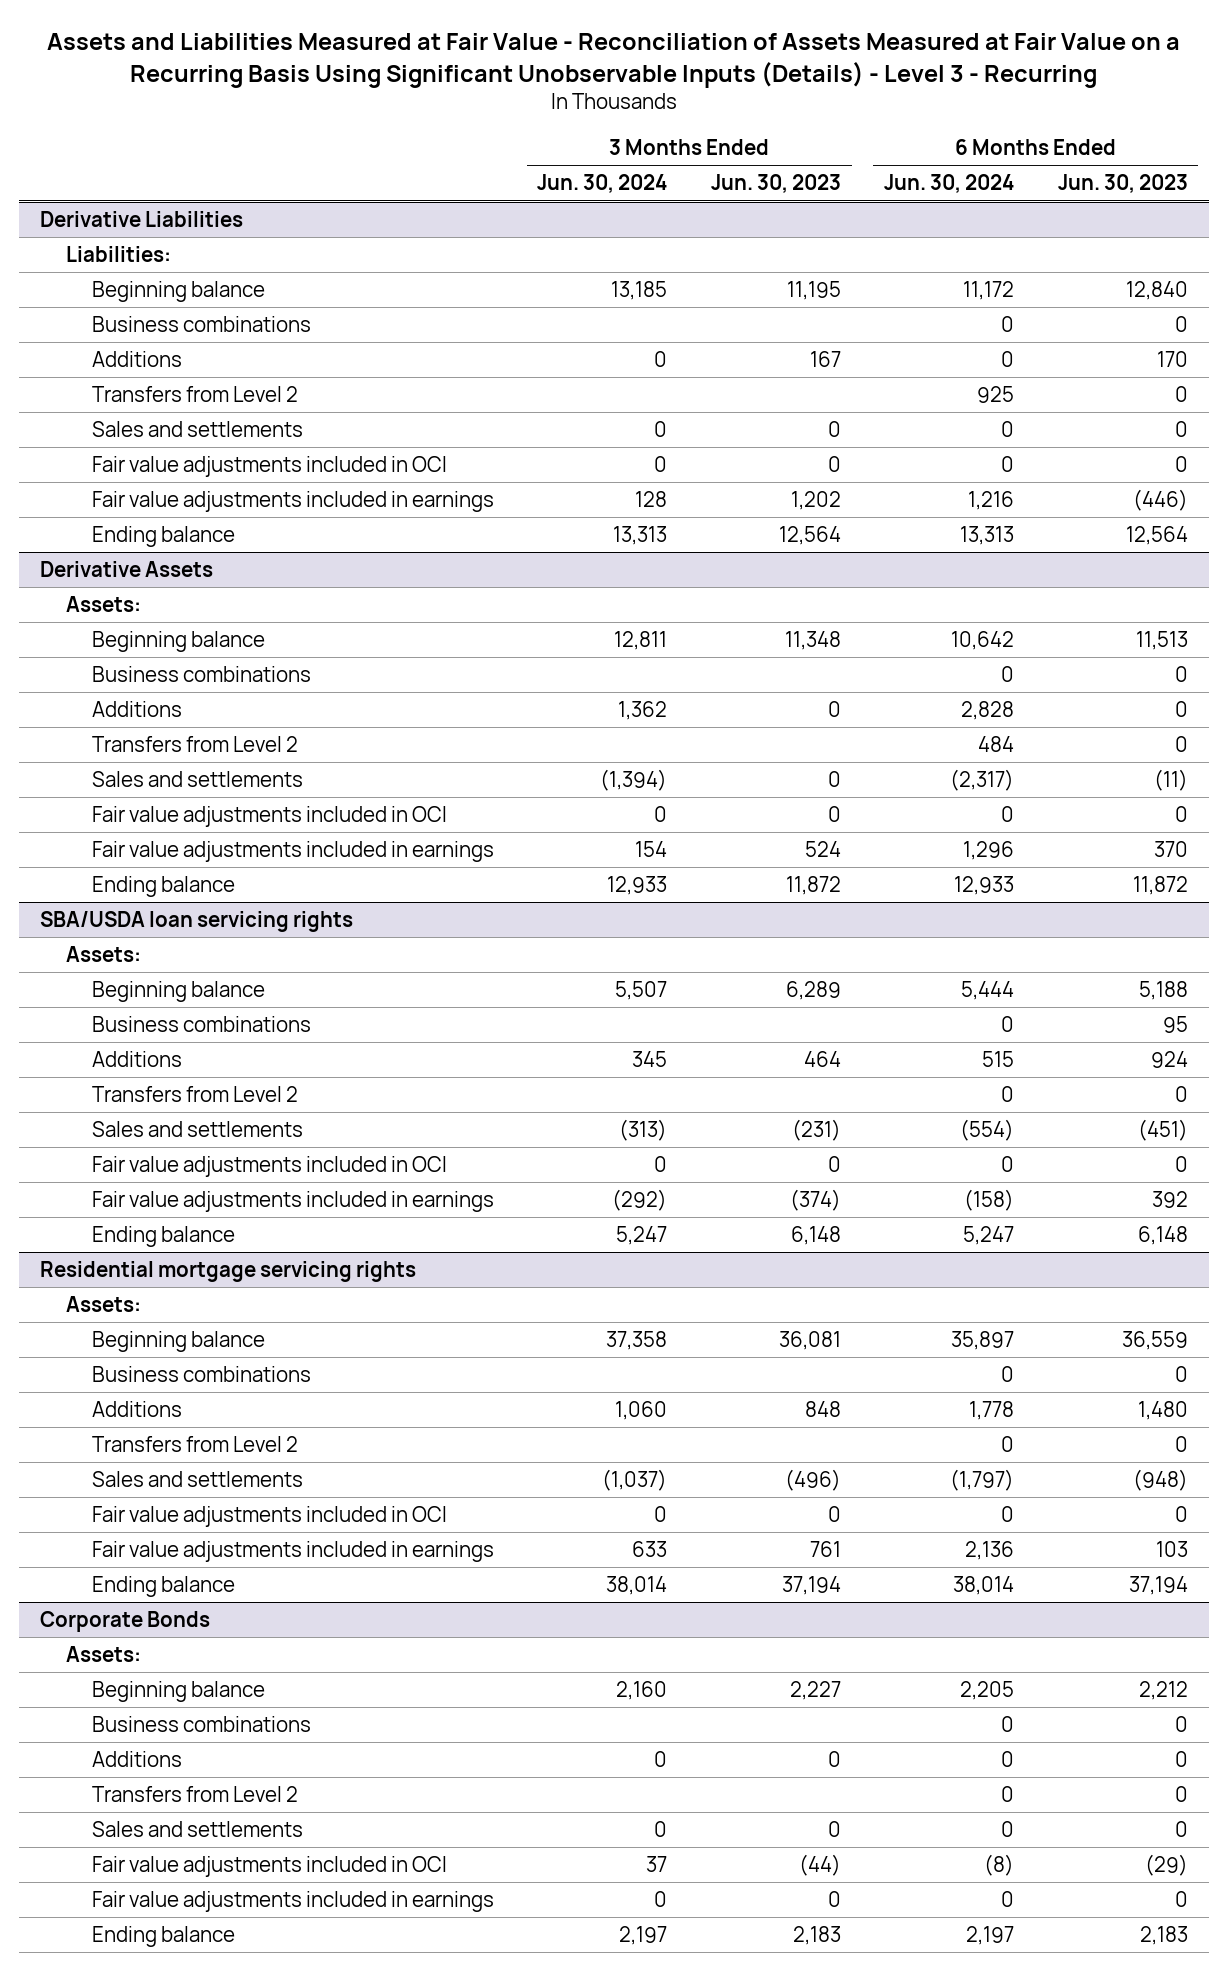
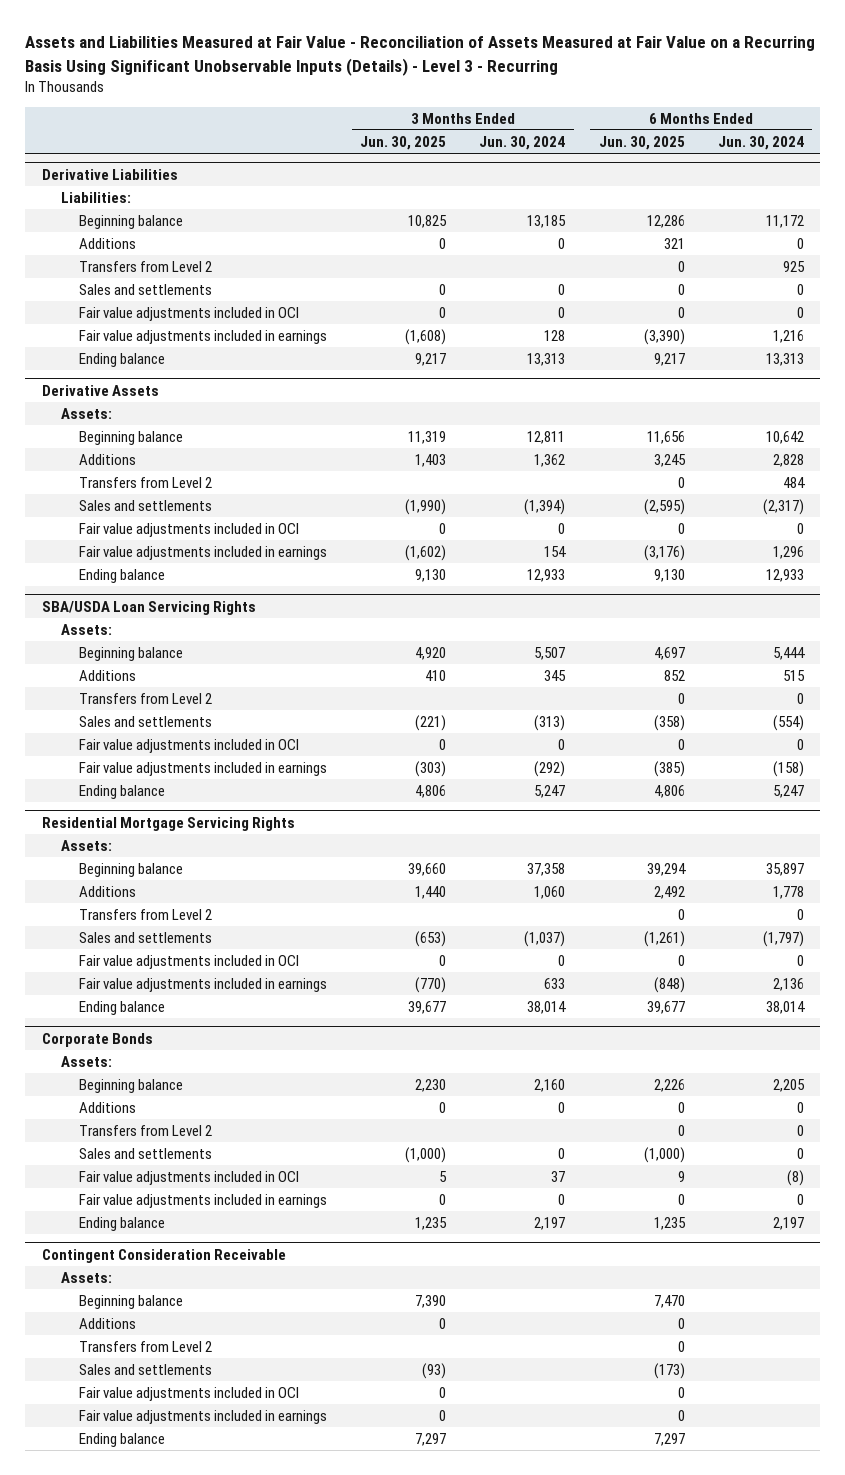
[710,174,841,194] Jun. 30, 2023 -> none
[1057,174,1188,194] Jun. 30, 2023 -> none
none -> [360,135,447,150] Jun. 30, 2025
none -> [598,135,685,150] Jun. 30, 2025
[92,316,312,333] Business combinations -> none
[92,666,312,683] Business combinations -> none
[40,911,354,933] SBA/USDA loan servicing rights -> [41,600,256,615] SBA/USDA Loan Servicing Rights
[92,1016,312,1033] Business combinations -> none
[40,1261,417,1283] Residential mortgage servicing rights -> [41,816,295,831] Residential Mortgage Servicing Rights
[92,1366,312,1383] Business combinations -> none
[92,1716,312,1733] Business combinations -> none
none -> [41,1248,286,1263] Contingent Consideration Receivable
none -> [60,1271,112,1283] Assets:
none -> [79,1294,184,1309] Beginning balance
none -> [79,1317,137,1329] Additions
none -> [79,1340,213,1352] Transfers from Level 2
none -> [79,1363,213,1375] Sales and settlements
none -> [79,1386,300,1401] Fair value adjustments included in OCI
none -> [79,1409,328,1424] Fair value adjustments included in earnings
none -> [79,1432,166,1447] Ending balance

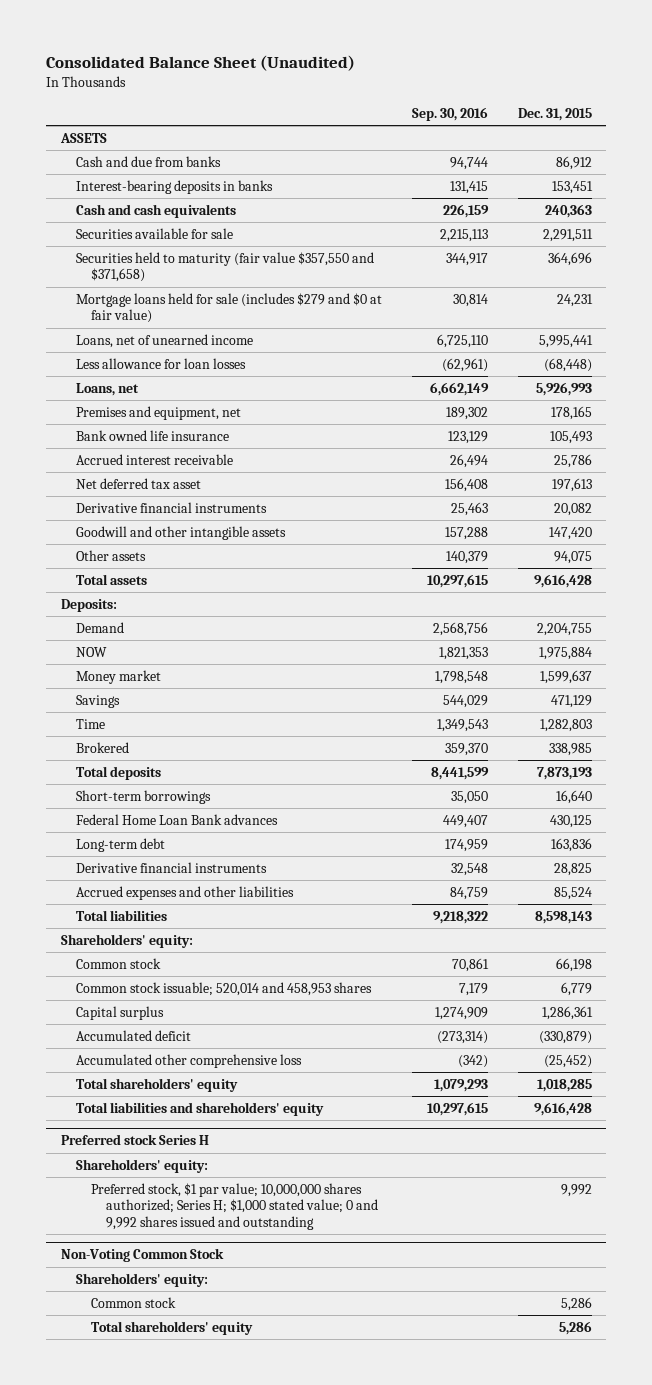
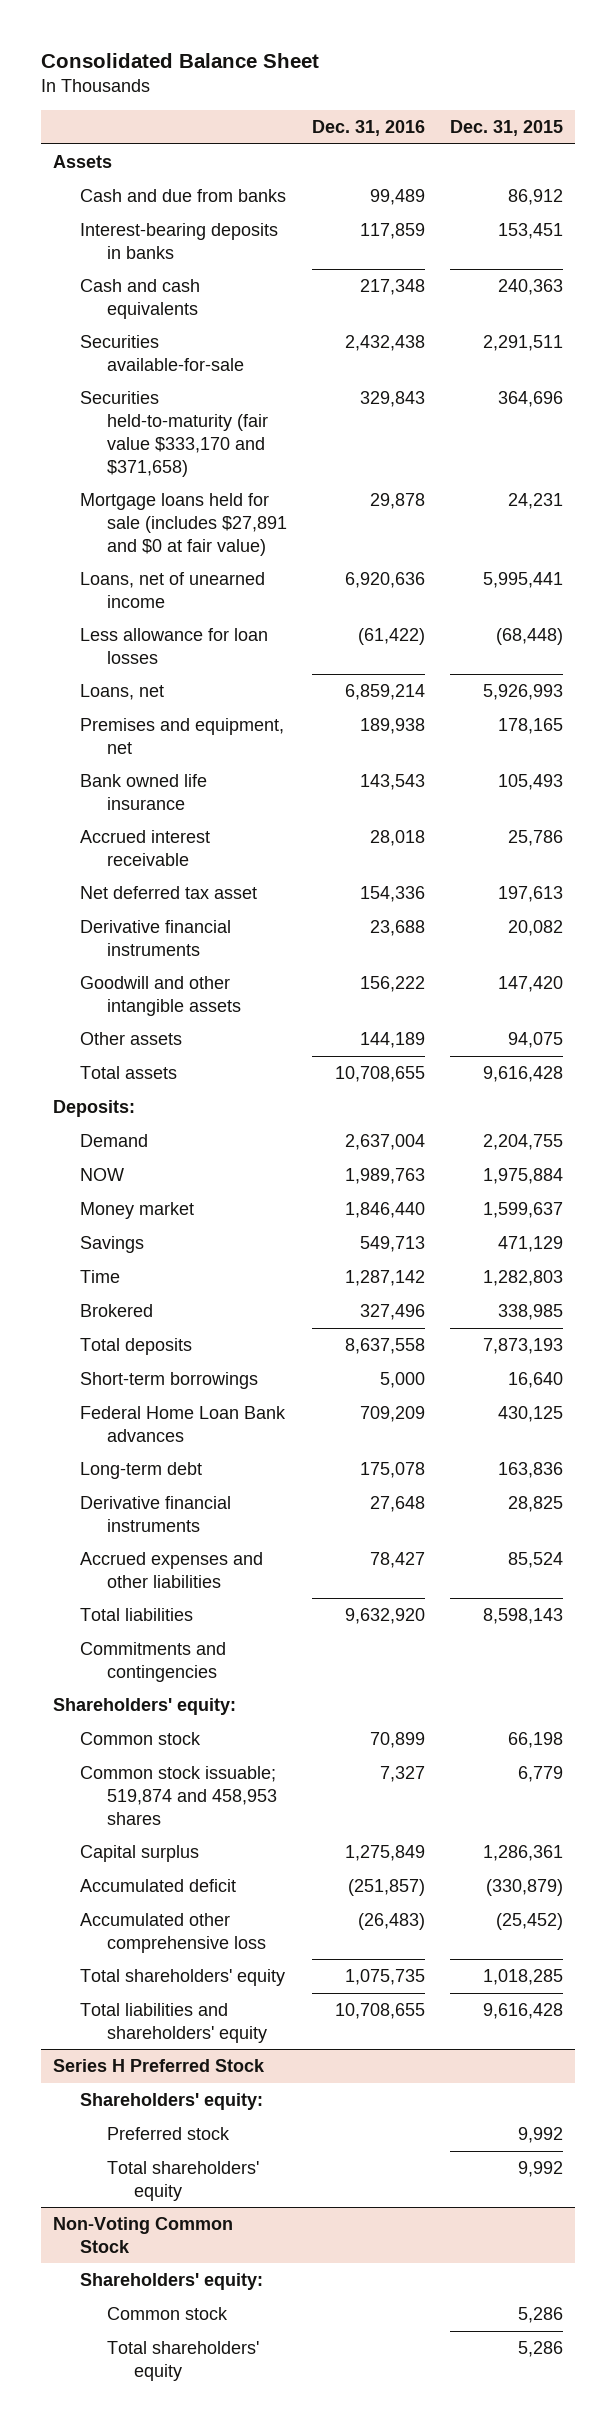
[45,54,355,71] Consolidated Balance Sheet (Unaudited) -> [40,53,319,69] Consolidated Balance Sheet
[411,106,488,121] Sep. 30, 2016 -> none
none -> [311,120,425,137] Dec. 31, 2016
[59,132,107,143] ASSETS -> [53,154,113,168] Assets
[75,227,233,239] Securities available for sale -> [80,334,244,371] Securities available-for-sale
[75,251,374,283] Securities held to maturity (fair value $357,550 and $371,658) -> [80,390,268,477] Securities held-to-maturity (fair value $333,170 and $371,658)
[75,292,382,324] Mortgage loans held for sale (includes $279 and $0 at fair value) -> [80,492,287,556] Mortgage loans held for sale (includes $27,891 and $0 at fair value)
none -> [80,1641,227,1682] Commitments and contingencies
[75,981,372,996] Common stock issuable; 520,014 and 458,953 shares -> [80,1765,277,1825] Common stock issuable; 519,874 and 458,953 shares
[60,1134,209,1146] Preferred stock Series H -> [53,2058,266,2072] Series H Preferred Stock
[91,1182,379,1231] Preferred stock, $1 par value; 10,000,000 shares authorized; Series H; $1,000 stated value; 0 and 9,992 shares issued and outstanding -> [106,2126,230,2140] Preferred stock
none -> [106,2160,259,2201] Total shareholders' equity

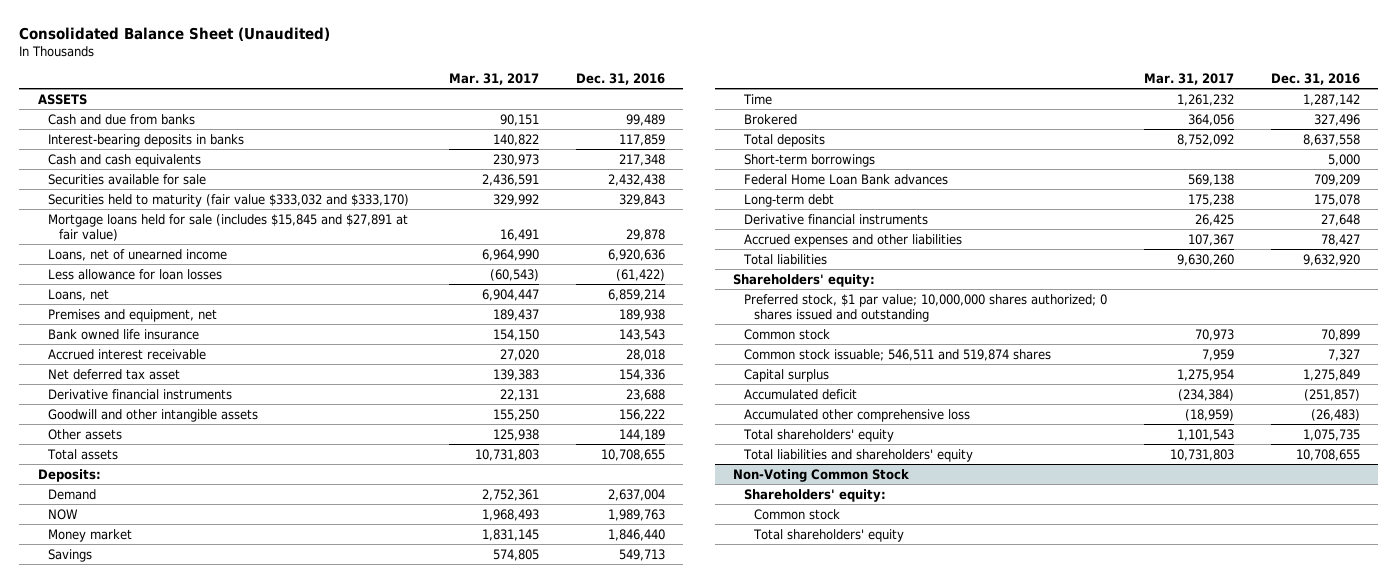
[40,53,319,69] Consolidated Balance Sheet -> [19,26,331,41] Consolidated Balance Sheet (Unaudited)
[449,120,563,137] Dec. 31, 2015 -> none
none -> [448,72,539,85] Mar. 31, 2017
[53,154,113,168] Assets -> [37,93,87,105] ASSETS
[80,334,244,371] Securities available-for-sale -> [48,173,207,185] Securities available for sale
[80,390,268,477] Securities held-to-maturity (fair value $333,170 and $371,658) -> [48,193,410,207] Securities held to maturity (fair value $333,032 and $333,170)
[80,492,287,556] Mortgage loans held for sale (includes $27,891 and $0 at fair value) -> [48,213,409,241] Mortgage loans held for sale (includes $15,845 and $27,891 at fair value)
[80,1641,227,1682] Commitments and contingencies -> none
none -> [743,293,1107,322] Preferred stock, $1 par value; 10,000,000 shares authorized; 0 shares issued and outstanding
[80,1765,277,1825] Common stock issuable; 519,874 and 458,953 shares -> [743,348,1051,361] Common stock issuable; 546,511 and 519,874 shares
[53,2058,266,2072] Series H Preferred Stock -> none
[80,2092,264,2110] Shareholders' equity: -> none
[106,2126,230,2140] Preferred stock -> none
[106,2160,259,2201] Total shareholders' equity -> none

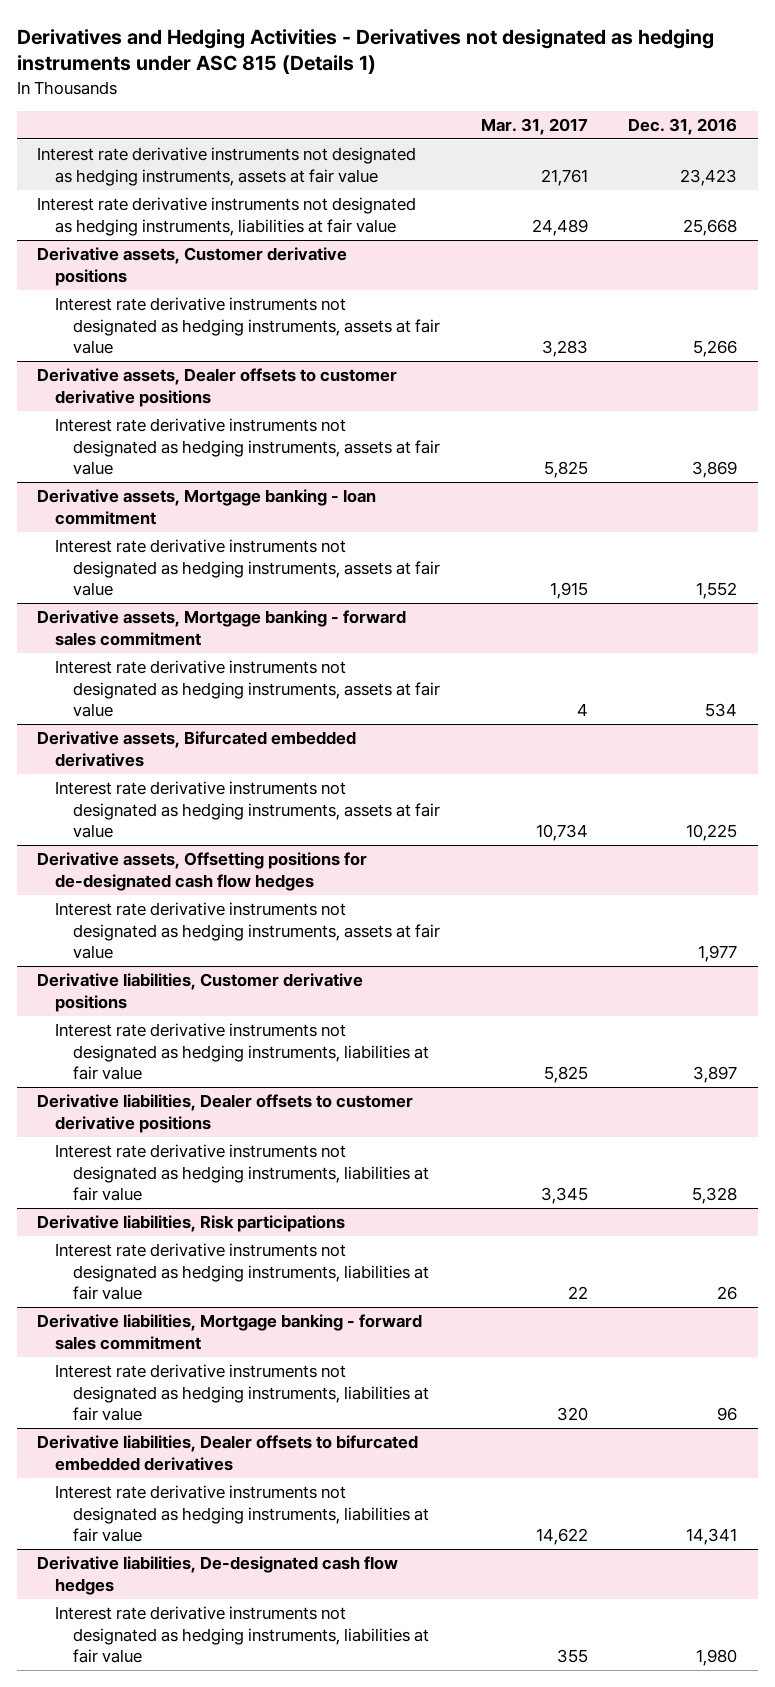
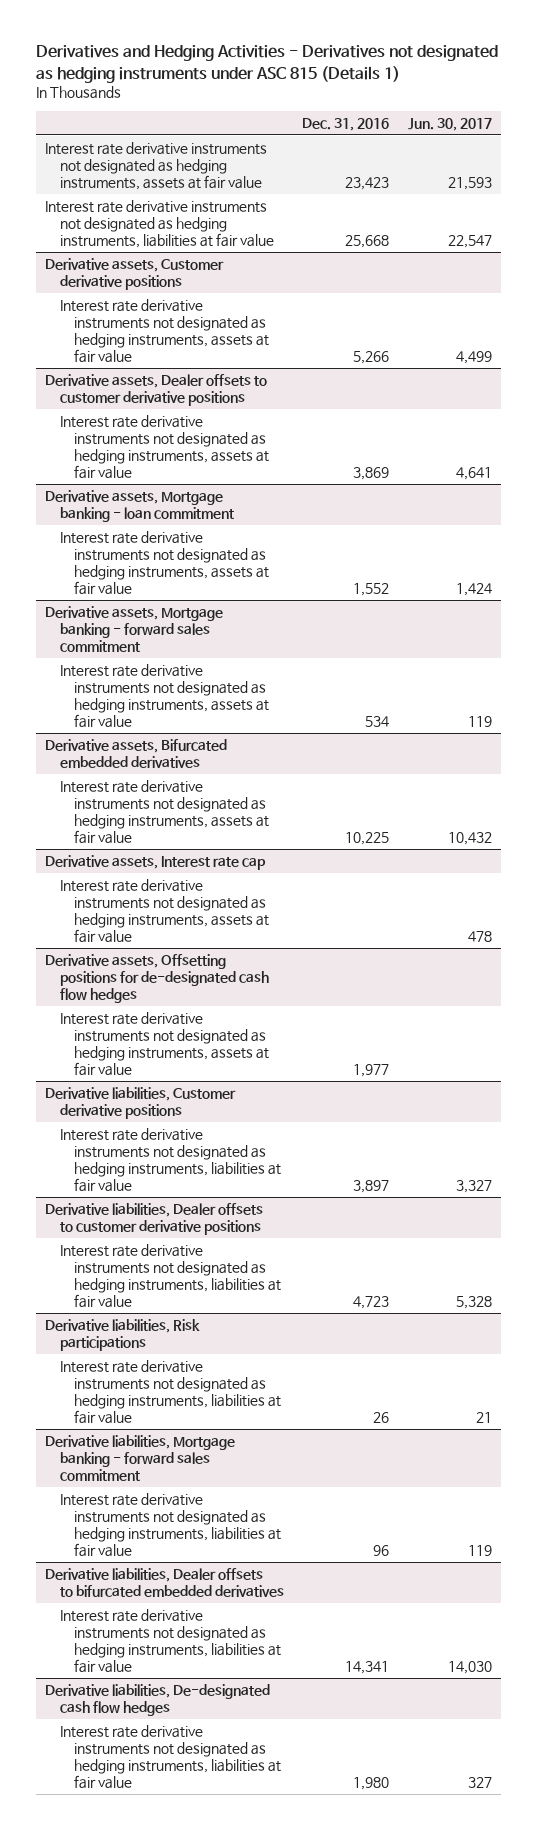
[480,117,588,135] Mar. 31, 2017 -> none
none -> [408,117,493,131] Jun. 30, 2017
none -> [45,854,267,870] Derivative assets, Interest rate cap
none -> [59,878,270,943] Interest rate derivative instruments not designated as hedging instruments, assets at fair value
[692,1187,738,1205] 5,328 -> [353,1295,390,1309] 4,723

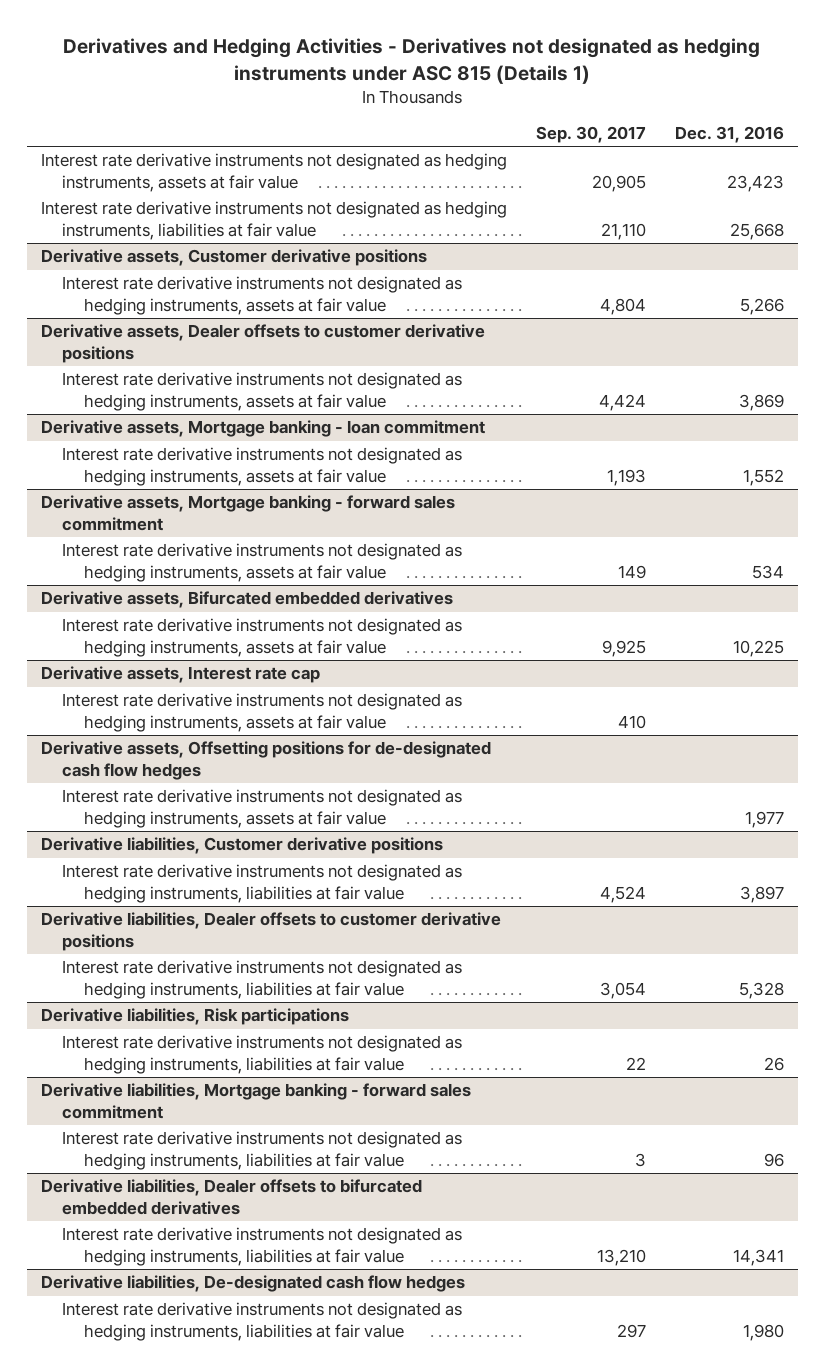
[408,117,493,131] Jun. 30, 2017 -> none
none -> [535,125,646,143] Sep. 30, 2017
[353,1295,390,1309] 4,723 -> [738,981,784,999] 5,328

